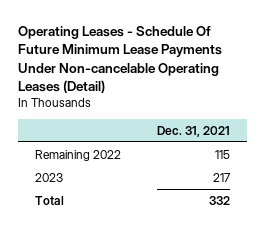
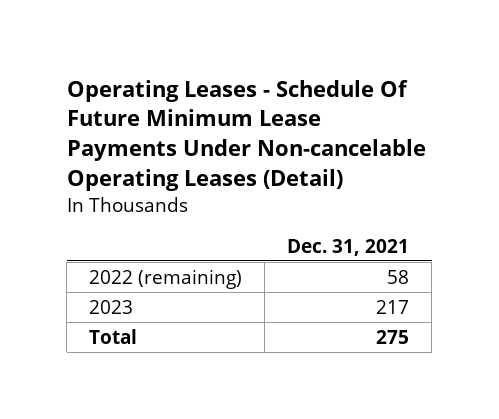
[35,149,122,161] Remaining 2022 -> [89,268,243,289] 2022 (remaining)
[214,149,230,159] 115 -> [387,269,410,284] 58
[208,195,230,205] 332 -> [376,329,410,344] 275

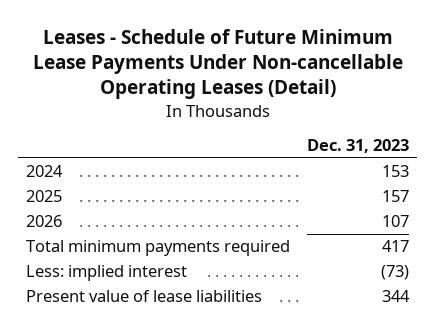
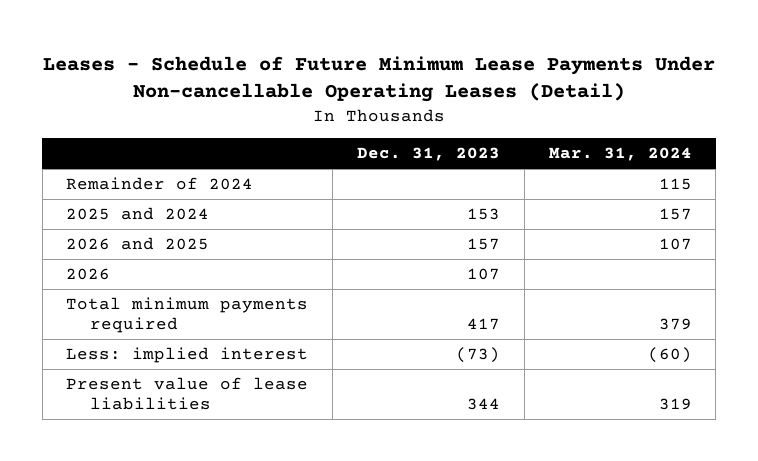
none -> [548,147,692,162] Mar. 31, 2024
none -> [66,176,254,190] Remainder of 2024
[26,165,64,178] 2024 -> [66,206,210,220] 2025 and 2024
[26,190,63,203] 2025 -> [66,236,210,250] 2026 and 2025

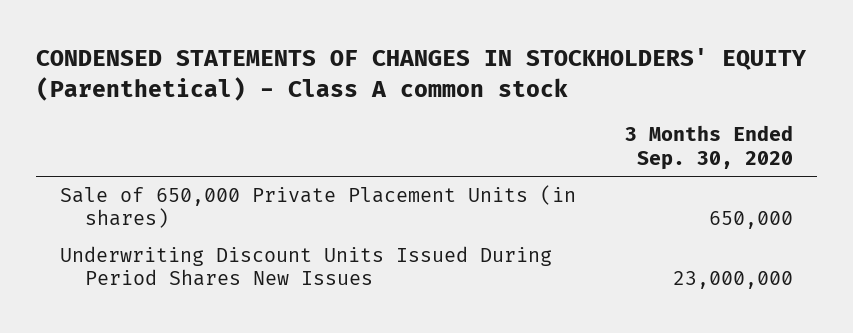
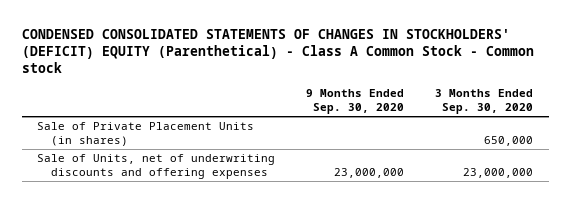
[35,48,807,101] CONDENSED STATEMENTS OF CHANGES IN STOCKHOLDERS' EQUITY (Parenthetical) - Class A common stock -> [21,28,534,74] CONDENSED CONSOLIDATED STATEMENTS OF CHANGES IN STOCKHOLDERS' (DEFICIT) EQUITY (Parenthetical) - Class A Common Stock - Common stock
none -> [306,89,405,115] 9 Months Ended Sep. 30, 2020
[60,185,577,229] Sale of 650,000 Private Placement Units (in shares) -> [37,121,255,146] Sale of Private Placement Units (in shares)
[60,246,553,287] Underwriting Discount Units Issued During Period Shares New Issues -> [37,153,276,179] Sale of Units, net of underwriting discounts and offering expenses

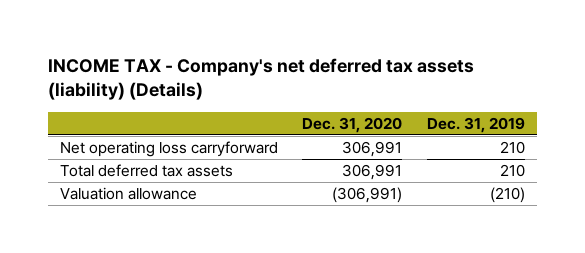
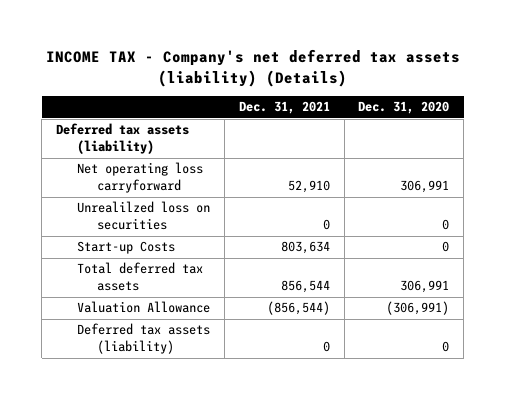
[426,117,525,134] Dec. 31, 2019 -> none
none -> [238,101,330,115] Dec. 31, 2021
none -> [56,123,190,155] Deferred tax assets (liability)
none -> [76,201,210,231] Unrealilzed loss on securities
none -> [76,241,175,255] Start-up Costs
[59,186,197,200] Valuation allowance -> [76,301,210,314] Valuation Allowance
none -> [76,323,210,355] Deferred tax assets (liability)

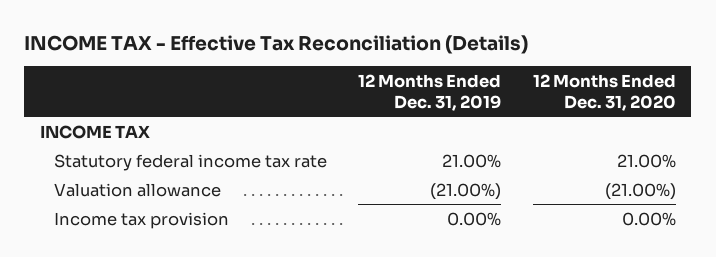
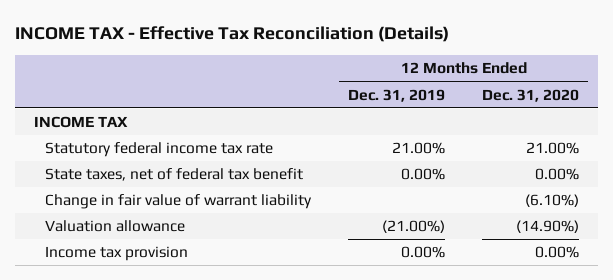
none -> [45,168,304,182] State taxes, net of federal tax benefit
none -> [45,194,313,210] Change in fair value of warrant liability
[604,182,676,200] (21.00%) -> [516,220,580,234] (14.90%)

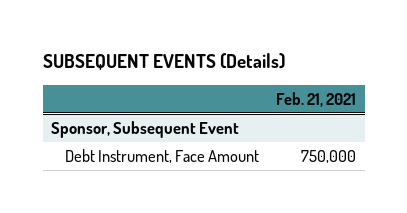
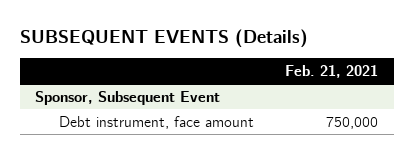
[65,148,260,163] Debt Instrument, Face Amount -> [58,115,254,129] Debt instrument, face amount

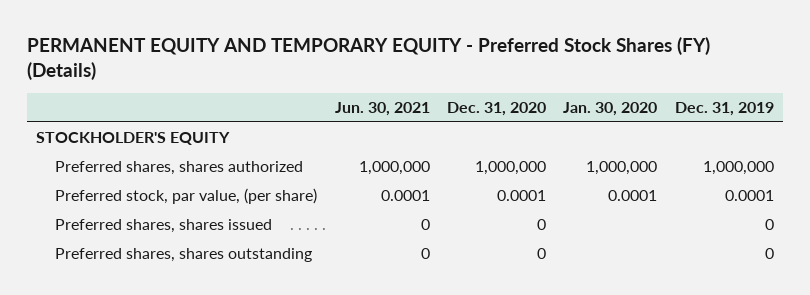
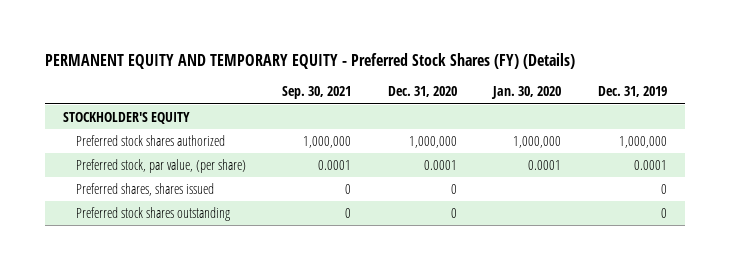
[334,102,430,117] Jun. 30, 2021 -> none
none -> [282,86,352,100] Sep. 30, 2021
[55,161,304,176] Preferred shares, shares authorized -> [75,135,225,147] Preferred stock shares authorized
[55,248,313,263] Preferred shares, shares outstanding -> [75,207,230,222] Preferred stock shares outstanding

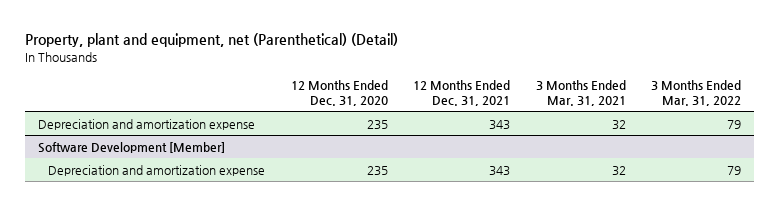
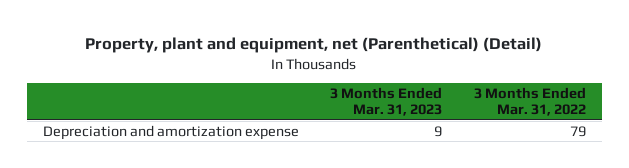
[290,79,388,107] 12 Months Ended Dec. 31, 2020 -> none
[413,79,511,107] 12 Months Ended Dec. 31, 2021 -> none
[535,79,626,107] 3 Months Ended Mar. 31, 2021 -> none
none -> [330,86,443,117] 3 Months Ended Mar. 31, 2023
[37,141,225,153] Software Development [Member] -> none
[48,164,266,176] Depreciation and amortization expense -> none

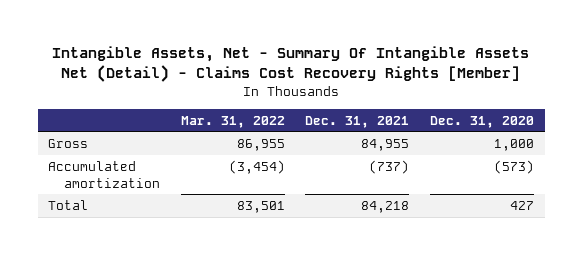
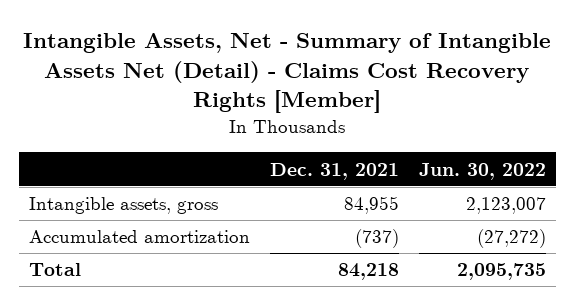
[52,45,530,82] Intangible Assets, Net - Summary Of Intangible Assets Net (Detail) - Claims Cost Recovery Rights [Member] -> [23,33,552,114] Intangible Assets, Net - Summary of Intangible Assets Net (Detail) - Claims Cost Recovery Rights [Member]
[180,115,285,128] Mar. 31, 2022 -> none
[430,115,535,128] Dec. 31, 2020 -> none
none -> [418,162,546,180] Jun. 30, 2022
[47,138,88,148] Gross -> [28,197,218,215] Intangible assets, gross

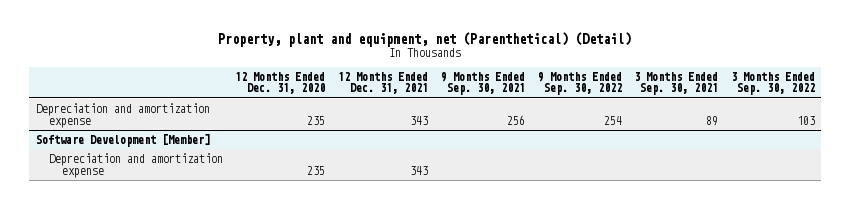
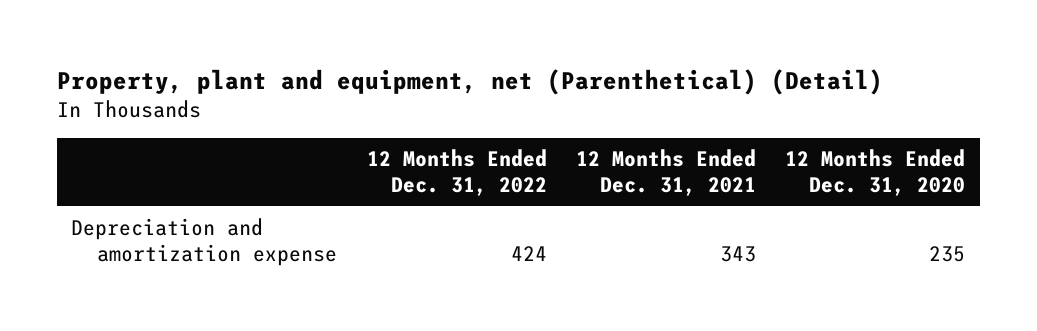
[440,71,525,96] 9 Months Ended Sep. 30, 2021 -> none
[537,71,622,96] 9 Months Ended Sep. 30, 2022 -> none
[634,71,719,96] 3 Months Ended Sep. 30, 2021 -> none
[731,71,816,96] 3 Months Ended Sep. 30, 2022 -> none
none -> [366,149,547,197] 12 Months Ended Dec. 31, 2022
[35,133,210,147] Software Development [Member] -> none
[48,152,223,178] Depreciation and amortization expense -> none

